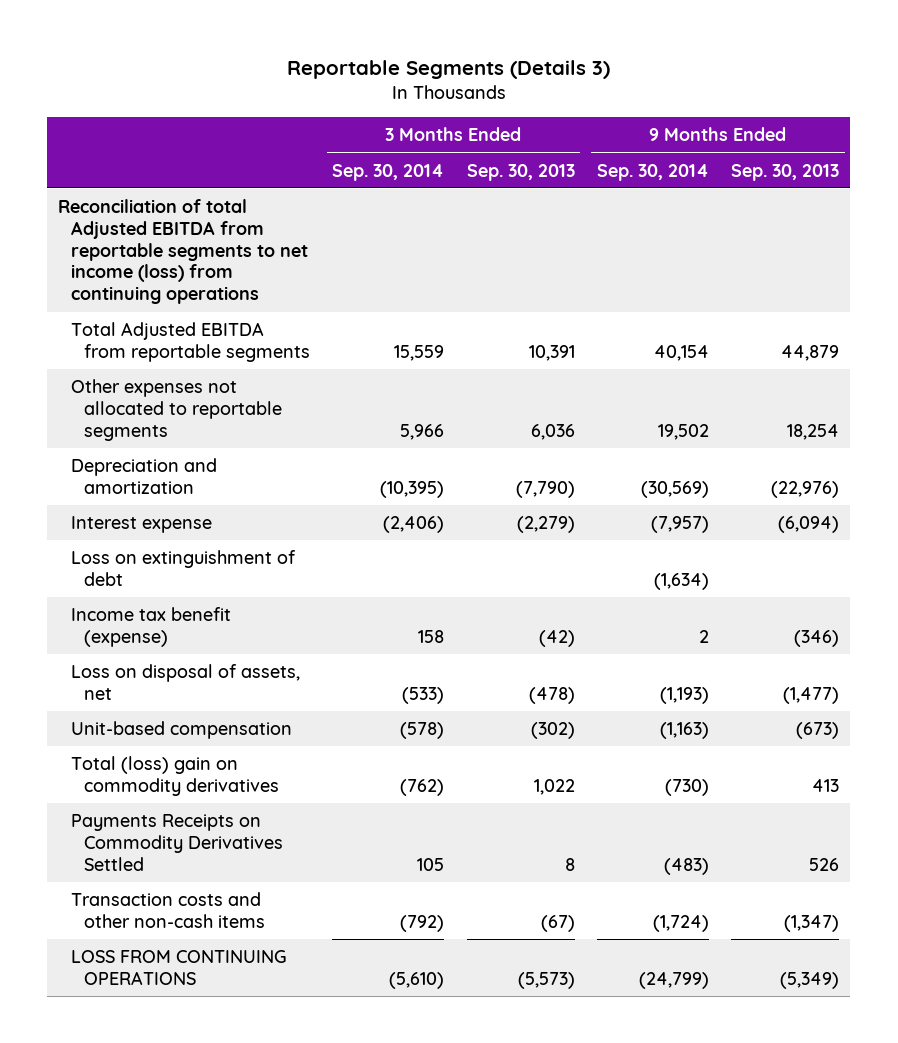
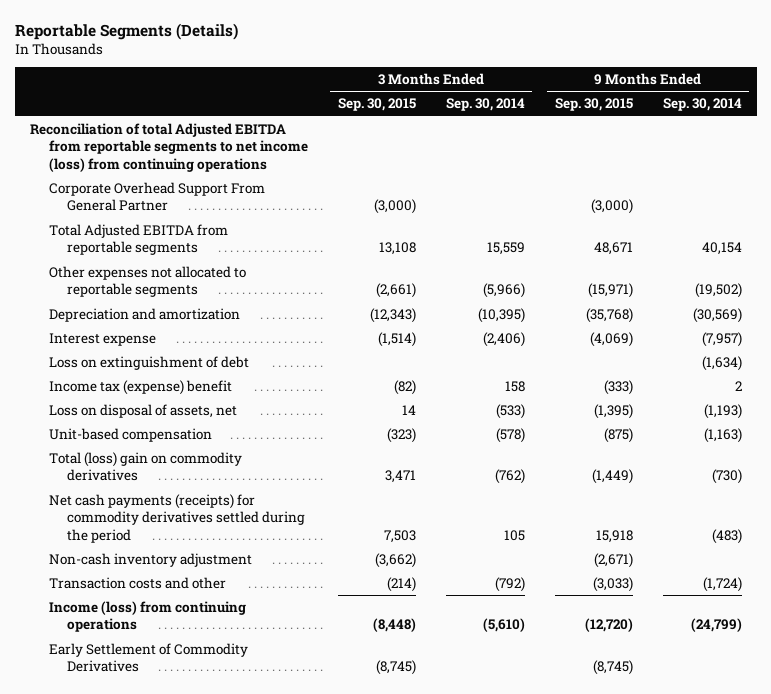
[286,59,610,79] Reportable Segments (Details 3) -> [14,22,238,40] Reportable Segments (Details)
[466,163,575,181] Sep. 30, 2013 -> none
[731,163,840,181] Sep. 30, 2013 -> none
none -> [337,98,416,112] Sep. 30, 2015
none -> [554,98,633,112] Sep. 30, 2015
none -> [48,181,265,212] Corporate Overhead Support From General Partner
[400,423,445,440] 5,966 -> [482,283,525,299] (5,966)
[657,423,709,440] 19,502 -> [694,283,742,299] (19,502)
[71,607,232,647] Income tax benefit (expense) -> [48,379,232,395] Income tax (expense) benefit
[71,814,283,871] Payments Receipts on Commodity Derivatives Settled -> [48,493,306,543] Net cash payments (receipts) for commodity derivatives settled during the period
none -> [48,552,252,567] Non-cash inventory adjustment
[71,892,265,928] Transaction costs and other non-cash items -> [48,576,226,589] Transaction costs and other
[71,950,288,985] LOSS FROM CONTINUING OPERATIONS -> [48,600,246,633] Income (loss) from continuing operations
none -> [48,642,248,673] Early Settlement of Commodity Derivatives

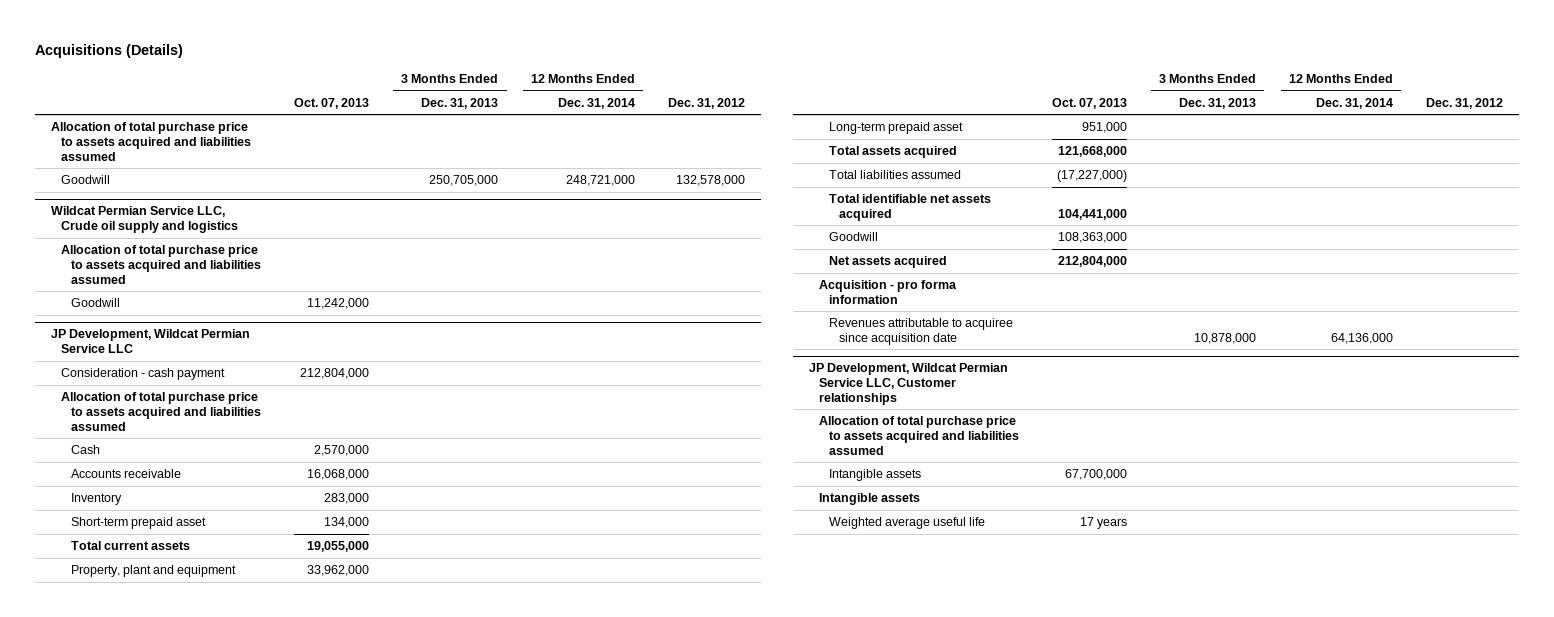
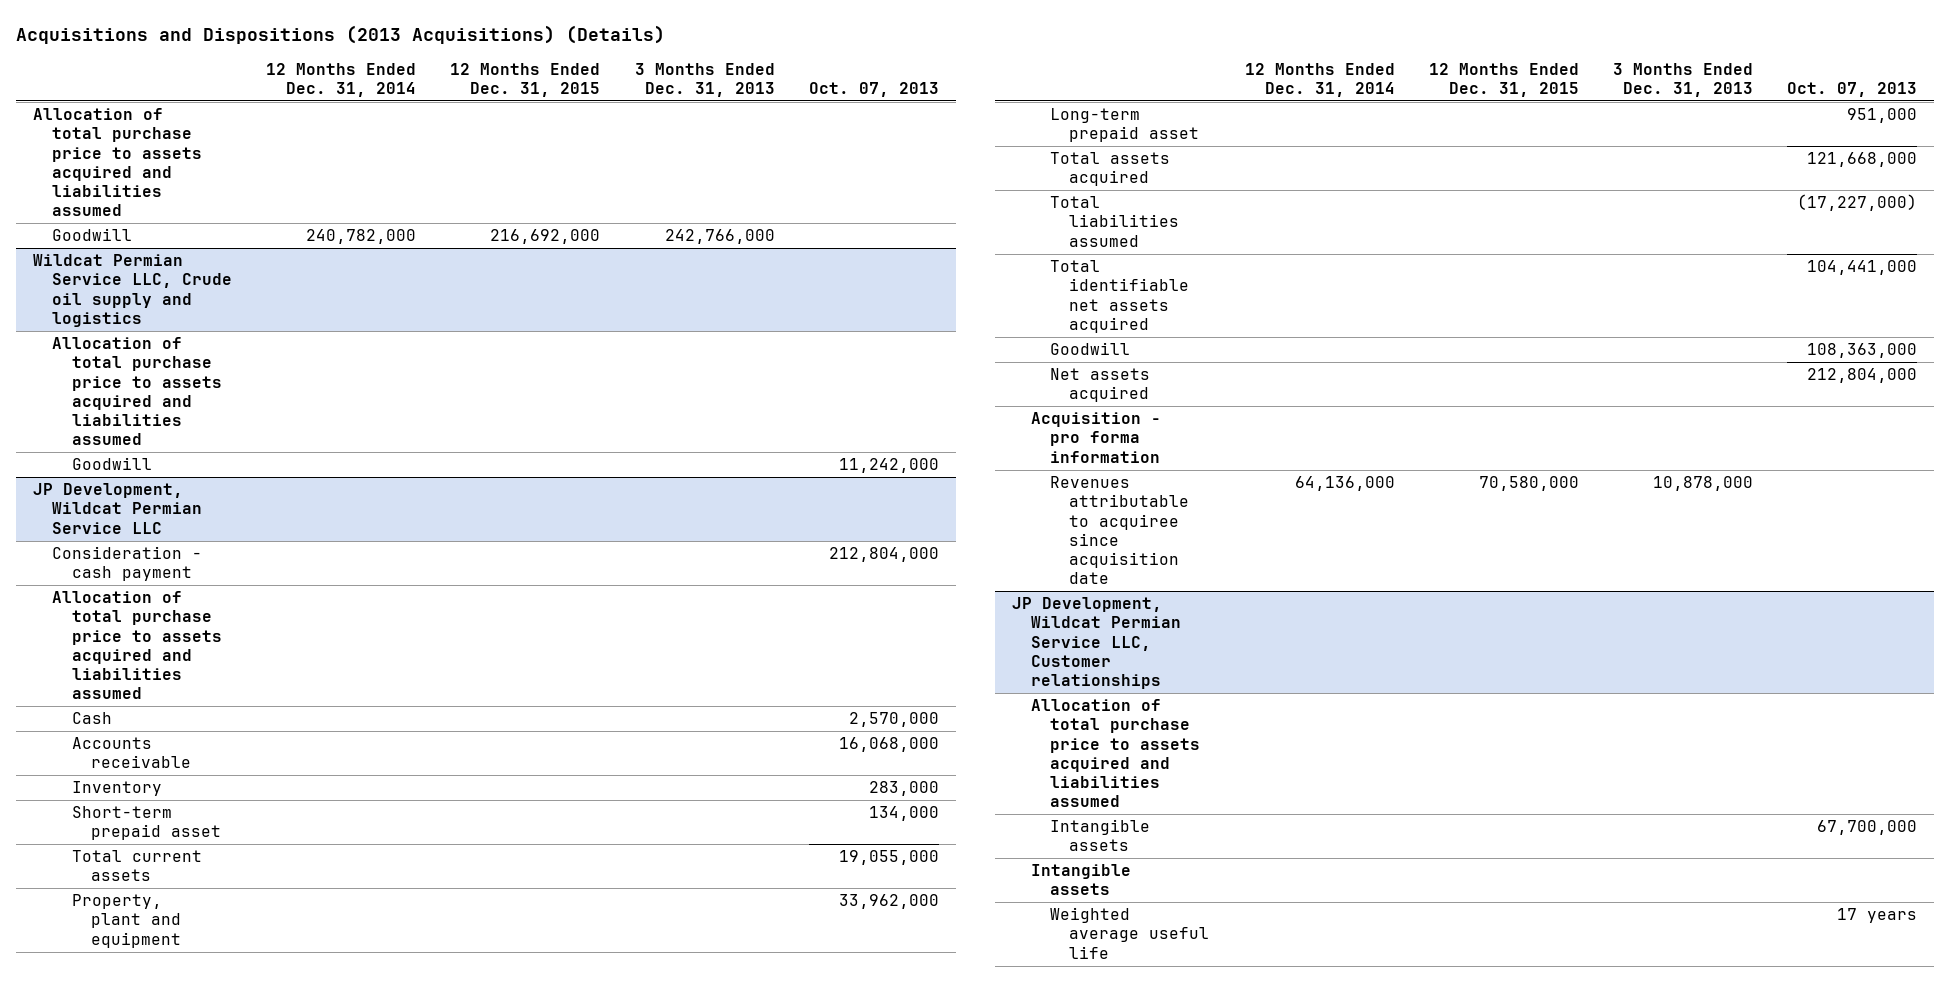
[35,43,184,58] Acquisitions (Details) -> [16,24,666,44] Acquisitions and Dispositions (2013 Acquisitions) (Details)
[667,98,745,110] Dec. 31, 2012 -> none
none -> [450,62,601,97] 12 Months Ended Dec. 31, 2015
[429,175,499,187] 250,705,000 -> [664,229,775,245] 242,766,000
[566,175,636,187] 248,721,000 -> [306,229,417,245] 240,782,000

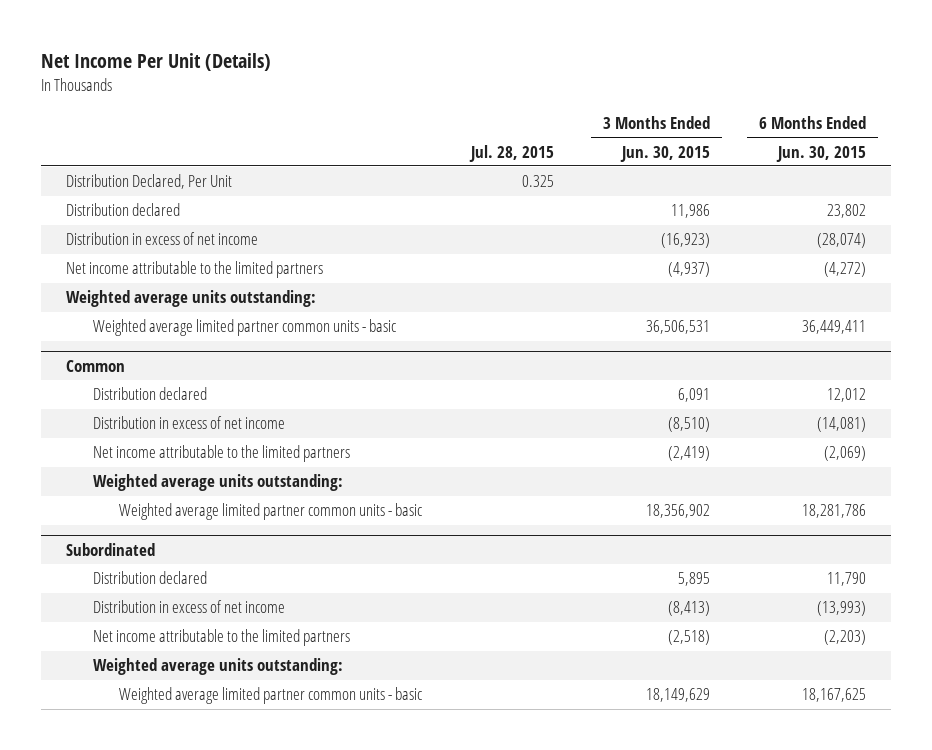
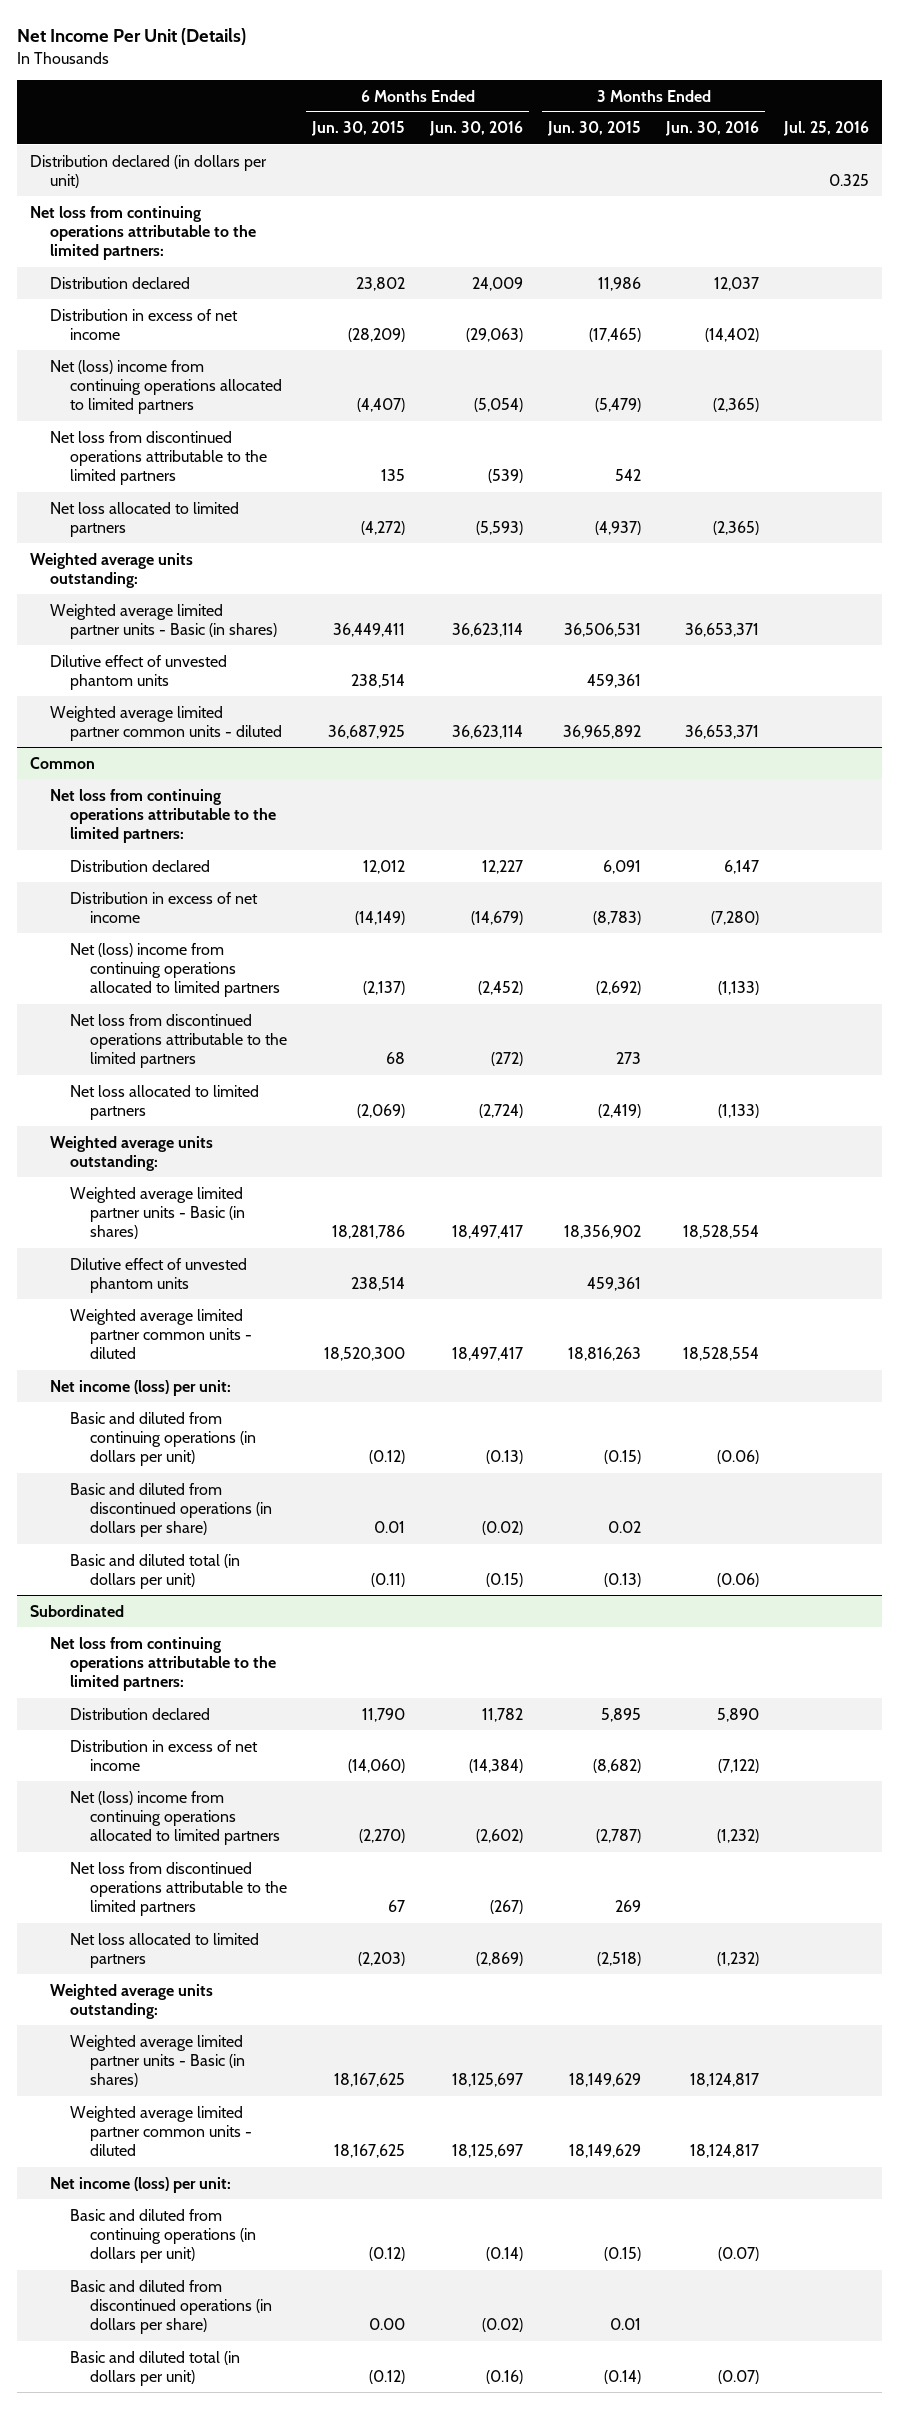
[469,144,555,162] Jul. 28, 2015 -> none
none -> [429,121,524,137] Jun. 30, 2016
none -> [665,121,760,137] Jun. 30, 2016
none -> [783,121,870,137] Jul. 25, 2016
[65,174,232,190] Distribution Declared, Per Unit -> [29,154,267,188] Distribution declared (in dollars per unit)
none -> [29,205,256,261] Net loss from continuing operations attributable to the limited partners:
[661,233,711,249] (16,923) -> [589,327,642,342] (17,465)
[817,233,867,249] (28,074) -> [348,327,406,342] (28,209)
none -> [49,359,283,415] Net (loss) income from continuing operations allocated to limited partners
none -> [49,430,268,486] Net loss from discontinued operations attributable to the limited partners
[65,261,323,279] Net income attributable to the limited partners -> [49,501,239,537] Net loss allocated to limited partners
[92,319,396,337] Weighted average limited partner common units - basic -> [49,603,278,639] Weighted average limited partner units - Basic (in shares)
none -> [49,654,227,690] Dilutive effect of unvested phantom units
none -> [49,705,283,741] Weighted average limited partner common units - diluted
none -> [49,788,277,844] Net loss from continuing operations attributable to the limited partners:
[668,417,711,433] (8,510) -> [593,910,642,925] (8,783)
[817,417,867,433] (14,081) -> [355,910,406,925] (14,149)
none -> [70,942,281,998] Net (loss) income from continuing operations allocated to limited partners
none -> [70,1013,288,1069] Net loss from discontinued operations attributable to the limited partners
[92,445,350,463] Net income attributable to the limited partners -> [70,1084,260,1120] Net loss allocated to limited partners
[119,503,423,521] Weighted average limited partner common units - basic -> [70,1186,246,1240] Weighted average limited partner units - Basic (in shares)
none -> [70,1257,248,1293] Dilutive effect of unvested phantom units
none -> [70,1308,253,1360] Weighted average limited partner common units - diluted
none -> [49,1379,231,1396] Net income (loss) per unit:
none -> [70,1411,257,1467] Basic and diluted from continuing operations (in dollars per unit)
none -> [70,1482,273,1538] Basic and diluted from discontinued operations (in dollars per share)
none -> [70,1553,241,1589] Basic and diluted total (in dollars per unit)
none -> [49,1636,277,1692] Net loss from continuing operations attributable to the limited partners:
[668,601,711,617] (8,413) -> [593,1758,642,1773] (8,682)
[817,601,867,617] (13,993) -> [348,1758,406,1773] (14,060)
none -> [70,1790,281,1846] Net (loss) income from continuing operations allocated to limited partners
none -> [70,1861,288,1917] Net loss from discontinued operations attributable to the limited partners
[92,629,350,647] Net income attributable to the limited partners -> [70,1932,260,1968] Net loss allocated to limited partners
[119,687,423,705] Weighted average limited partner common units - basic -> [70,2034,246,2088] Weighted average limited partner units - Basic (in shares)
none -> [70,2105,253,2157] Weighted average limited partner common units - diluted
none -> [49,2176,231,2193] Net income (loss) per unit:
none -> [70,2208,257,2264] Basic and diluted from continuing operations (in dollars per unit)
none -> [70,2279,273,2335] Basic and diluted from discontinued operations (in dollars per share)
none -> [70,2350,241,2386] Basic and diluted total (in dollars per unit)

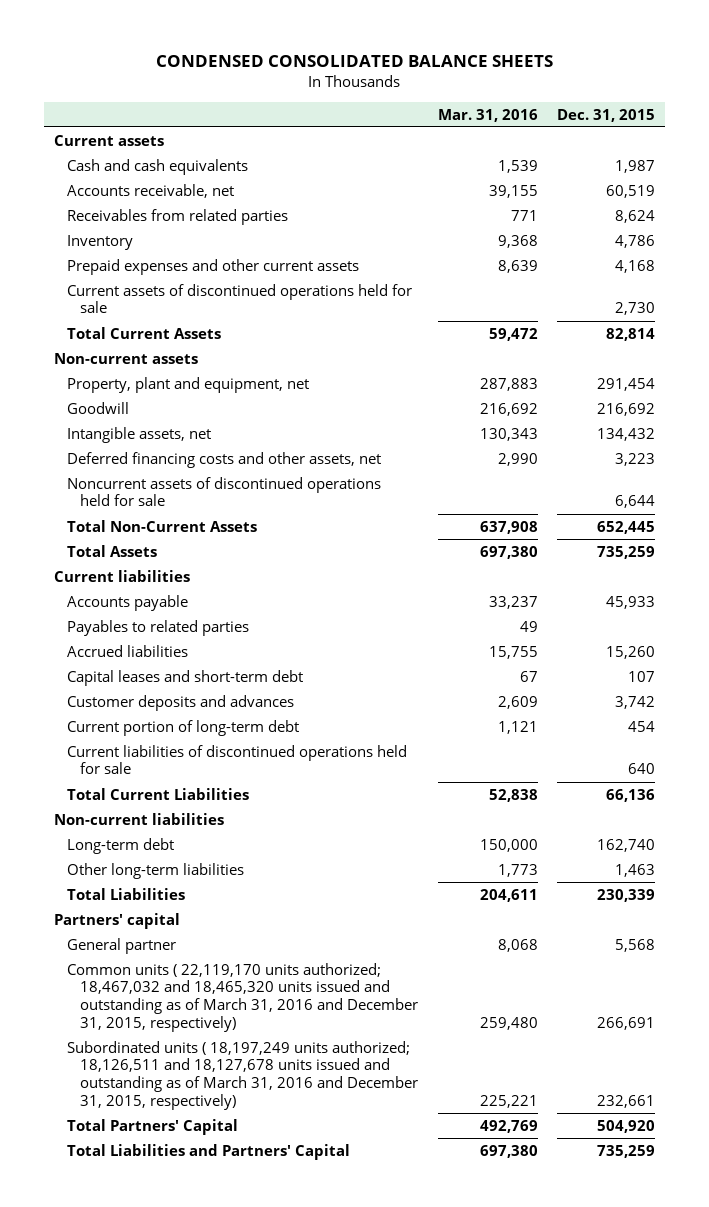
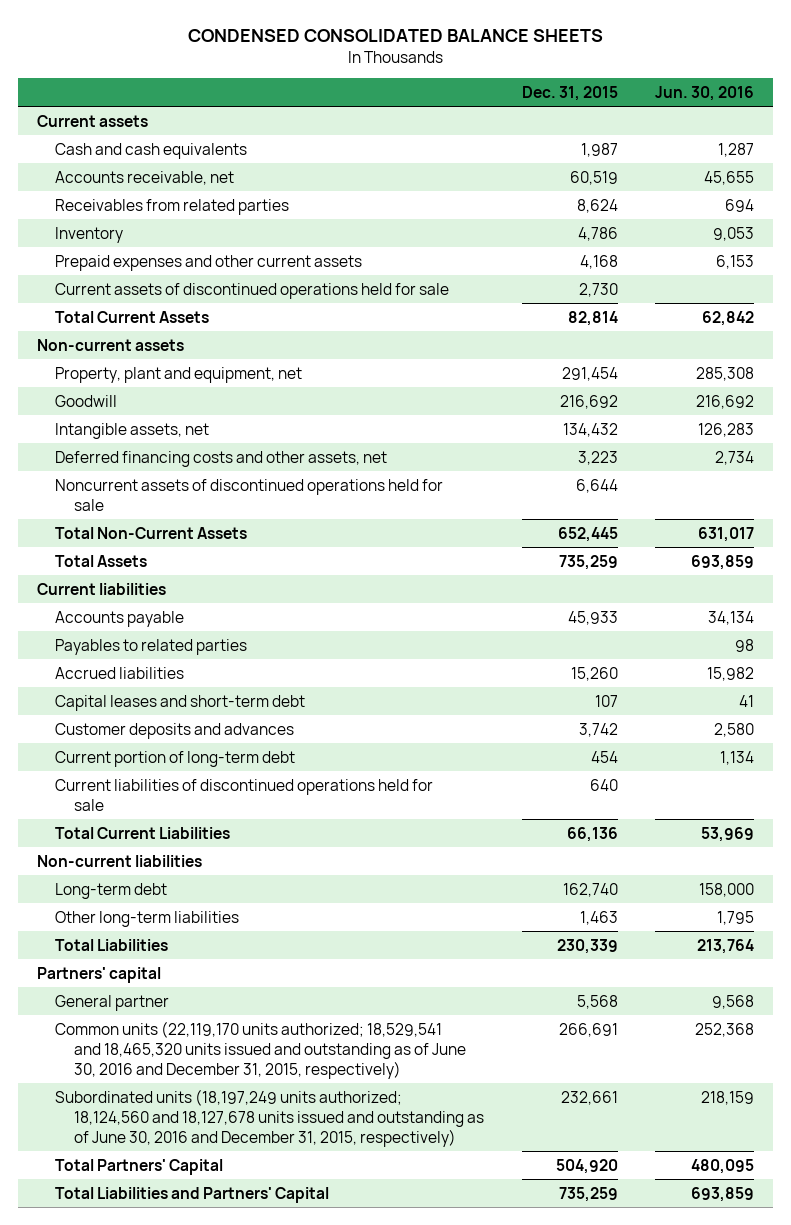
[437,108,538,122] Mar. 31, 2016 -> none
none -> [655,85,755,101] Jun. 30, 2016
[66,962,419,1032] Common units ( 22,119,170 units authorized; 18,467,032 and 18,465,320 units issued and outstanding as of March 31, 2016 and December 31, 2015, respectively) -> [55,1020,466,1079] Common units (22,119,170 units authorized; 18,529,541 and 18,465,320 units issued and outstanding as of June 30, 2016 and December 31, 2015, respectively)
[66,1040,419,1110] Subordinated units ( 18,197,249 units authorized; 18,126,511 and 18,127,678 units issued and outstanding as of March 31, 2016 and December 31, 2015, respectively) -> [55,1088,484,1147] Subordinated units (18,197,249 units authorized; 18,124,560 and 18,127,678 units issued and outstanding as of June 30, 2016 and December 31, 2015, respectively)

